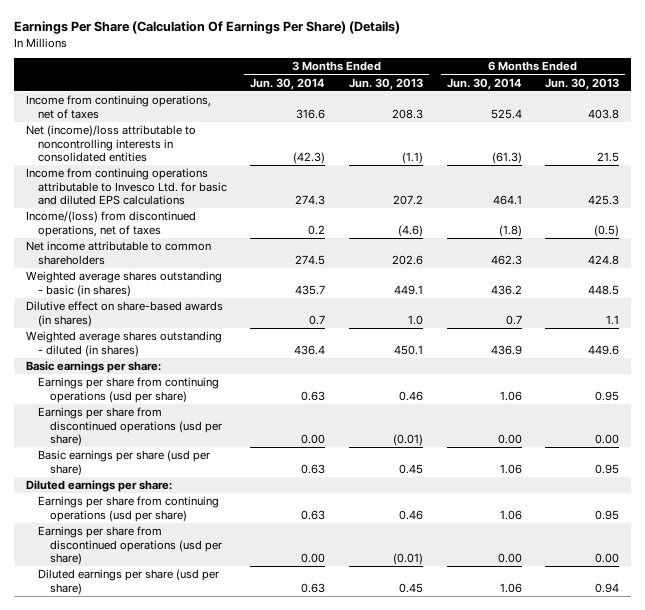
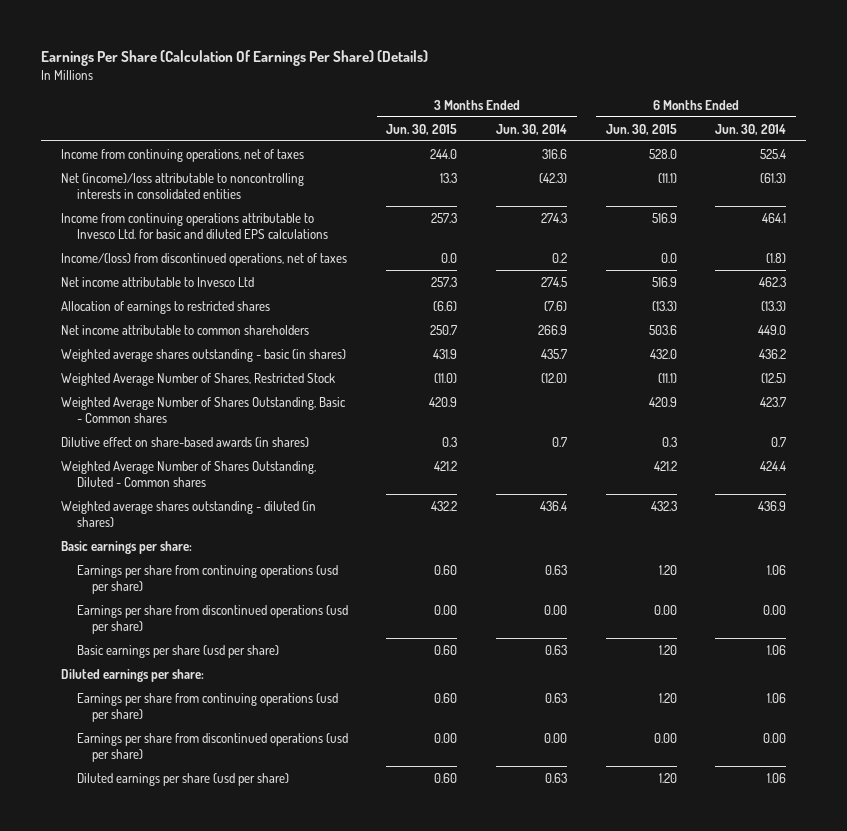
[348,77,423,90] Jun. 30, 2013 -> none
[545,77,620,90] Jun. 30, 2013 -> none
none -> [386,123,458,135] Jun. 30, 2015
none -> [605,123,677,135] Jun. 30, 2015
none -> [60,276,254,287] Net income attributable to Invesco Ltd
none -> [60,300,270,314] Allocation of earnings to restricted shares
[295,254,326,265] 274.5 -> [537,324,567,335] 266.9
[490,254,522,265] 462.3 -> [758,324,787,335] 449.0
none -> [60,372,335,386] Weighted Average Number of Shares, Restricted Stock
none -> [60,396,346,424] Weighted Average Number of Shares Outstanding, Basic - Common shares
none -> [60,460,316,488] Weighted Average Number of Shares Outstanding, Diluted - Common shares

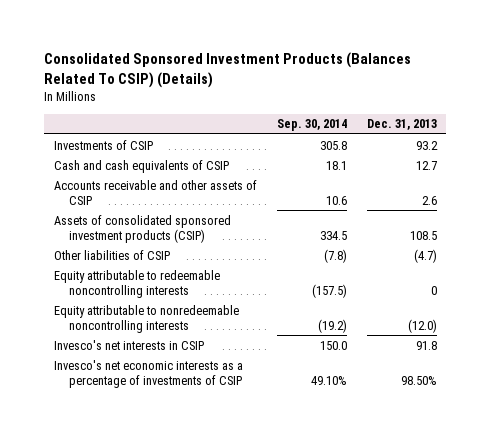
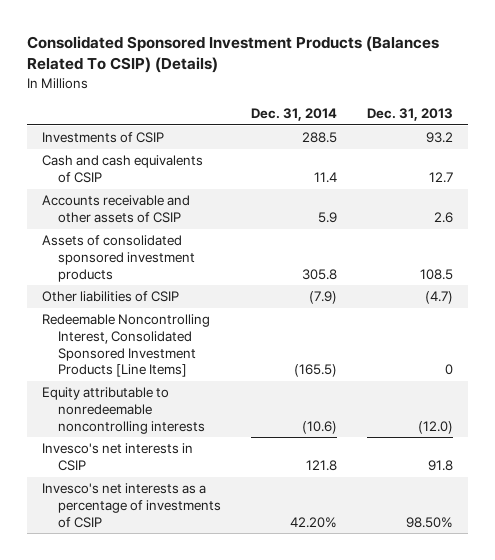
[276,119,347,132] Sep. 30, 2014 -> none
none -> [250,107,337,121] Dec. 31, 2014
[54,214,232,243] Assets of consolidated sponsored investment products (CSIP) -> [41,235,195,282] Assets of consolidated sponsored investment products
[54,269,221,298] Equity attributable to redeemable noncontrolling interests -> [41,314,210,378] Redeemable Noncontrolling Interest, Consolidated Sponsored Investment Products [Line Items]
[54,359,244,388] Invesco's net economic interests as a percentage of investments of CSIP -> [41,483,221,528] Invesco's net interests as a percentage of investments of CSIP

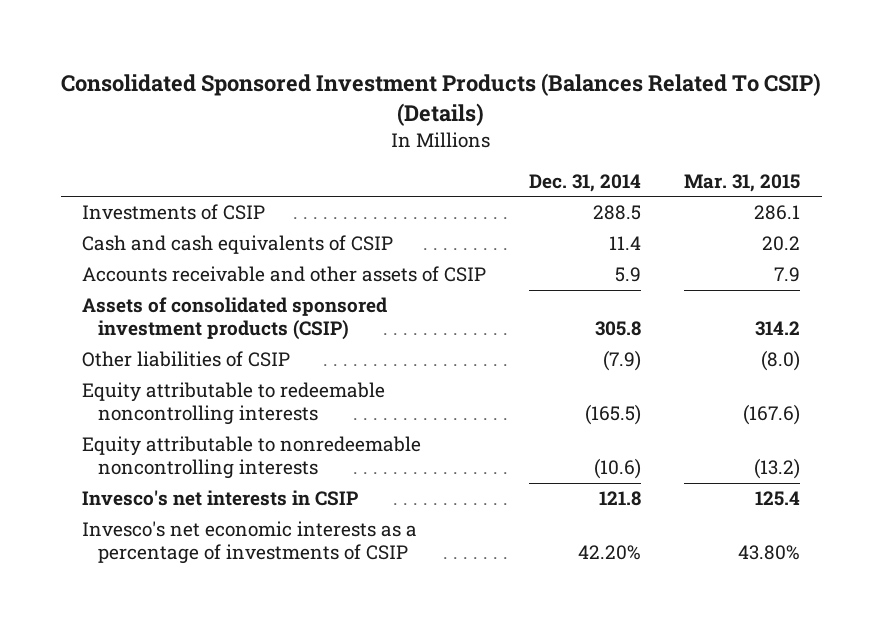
[367,107,454,121] Dec. 31, 2013 -> none
none -> [684,173,801,192] Mar. 31, 2015
[41,235,195,282] Assets of consolidated sponsored investment products -> [82,297,388,341] Assets of consolidated sponsored investment products (CSIP)
[41,314,210,378] Redeemable Noncontrolling Interest, Consolidated Sponsored Investment Products [Line Items] -> [82,382,386,426] Equity attributable to redeemable noncontrolling interests
[41,483,221,528] Invesco's net interests as a percentage of investments of CSIP -> [82,521,418,565] Invesco's net economic interests as a percentage of investments of CSIP

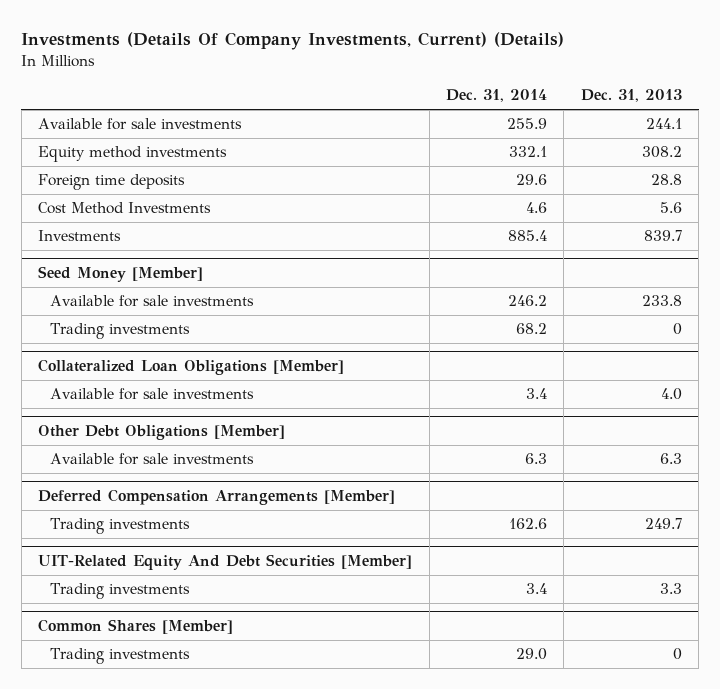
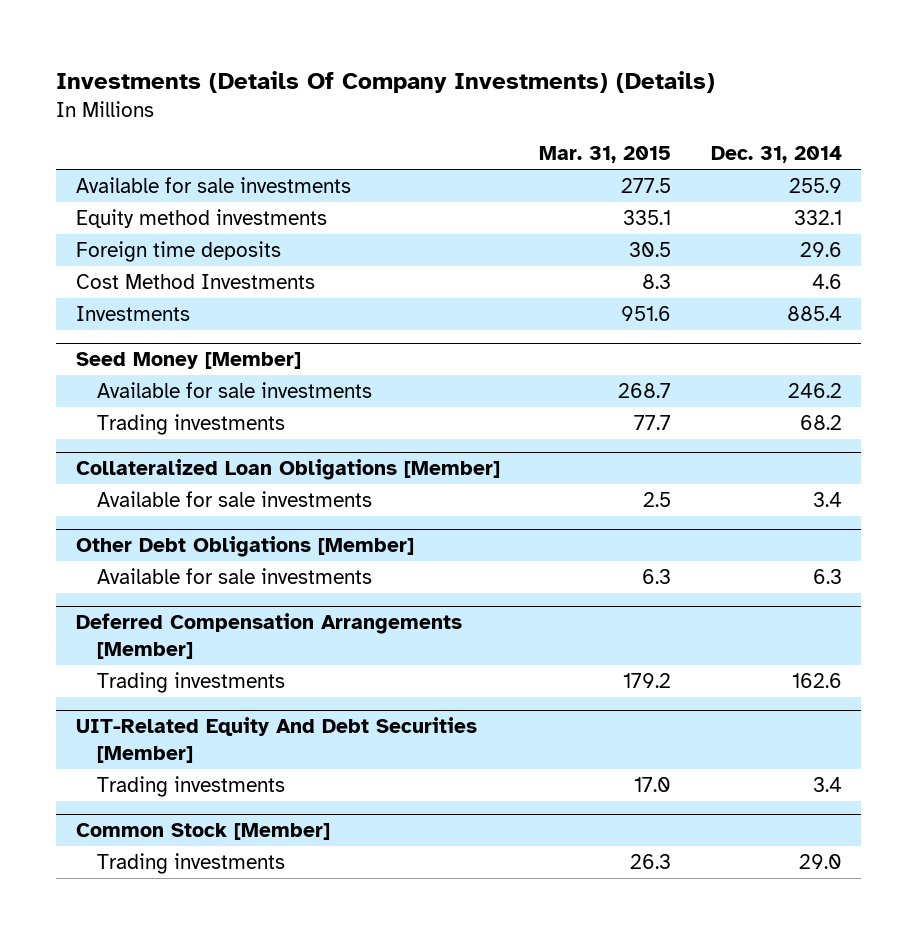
[21,32,565,51] Investments (Details Of Company Investments, Current) (Details) -> [56,70,716,93] Investments (Details Of Company Investments) (Details)
[580,89,682,103] Dec. 31, 2013 -> none
none -> [539,146,672,164] Mar. 31, 2015
[38,619,234,635] Common Shares [Member] -> [76,823,331,841] Common Stock [Member]

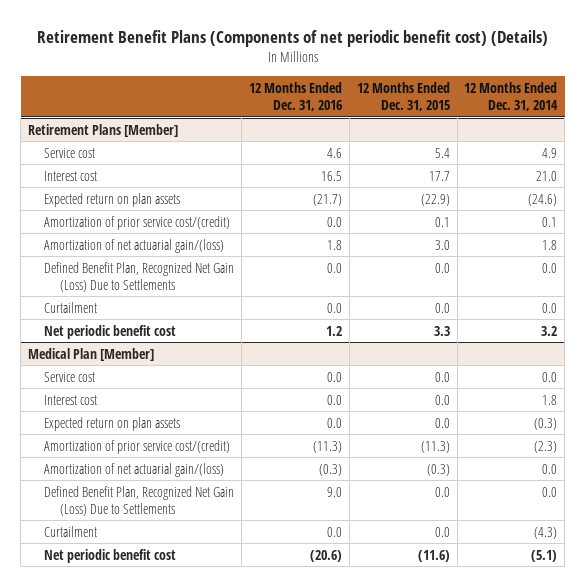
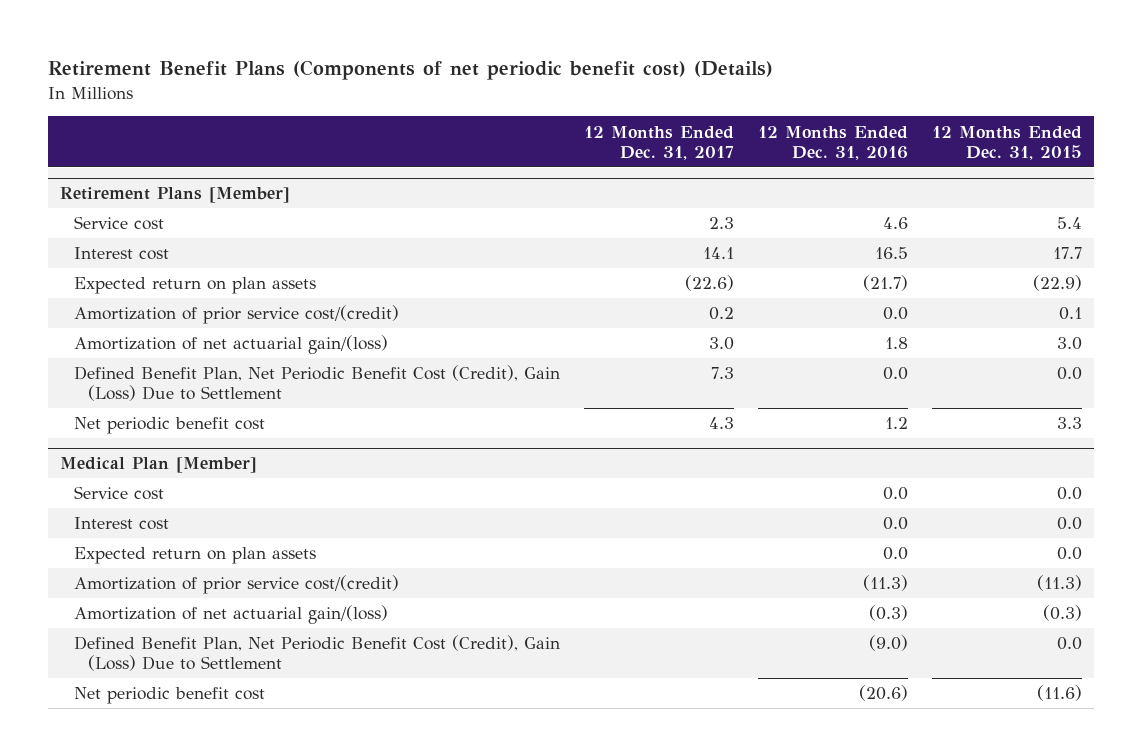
[464,82,559,112] 12 Months Ended Dec. 31, 2014 -> none
none -> [584,125,735,160] 12 Months Ended Dec. 31, 2017
[44,301,98,313] Curtailment -> none
[44,261,235,292] Defined Benefit Plan, Recognized Net Gain (Loss) Due to Settlements -> [74,365,561,402] Defined Benefit Plan, Net Periodic Benefit Cost (Credit), Gain (Loss) Due to Settlement
[44,525,98,537] Curtailment -> none
[44,485,235,516] Defined Benefit Plan, Recognized Net Gain (Loss) Due to Settlements -> [74,635,561,672] Defined Benefit Plan, Net Periodic Benefit Cost (Credit), Gain (Loss) Due to Settlement
[327,486,343,497] 9.0 -> [868,635,908,652] (9.0)

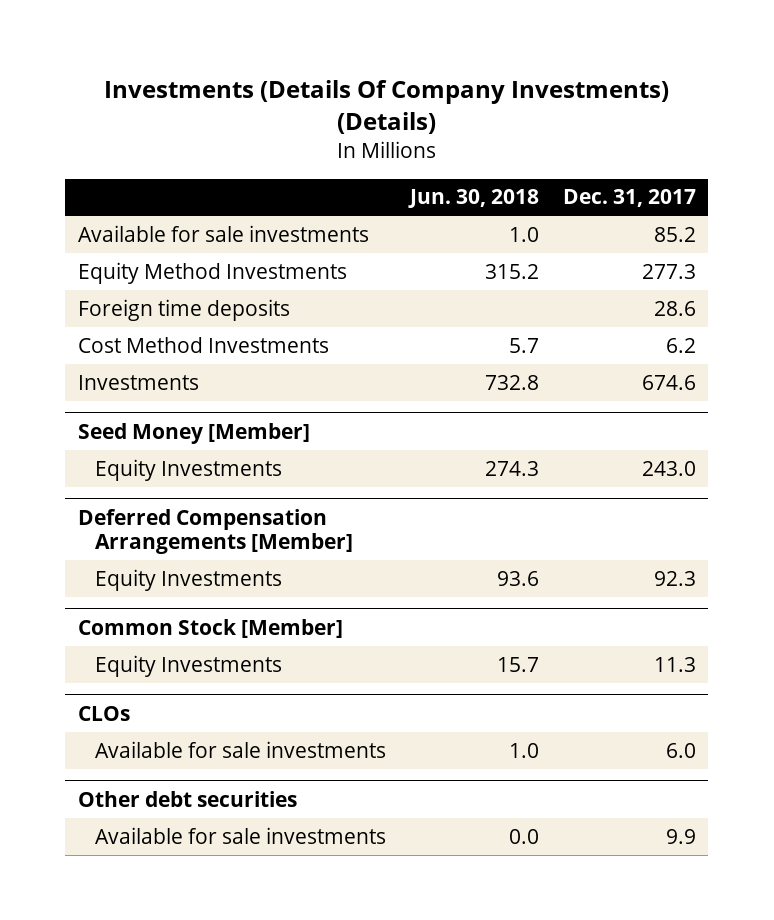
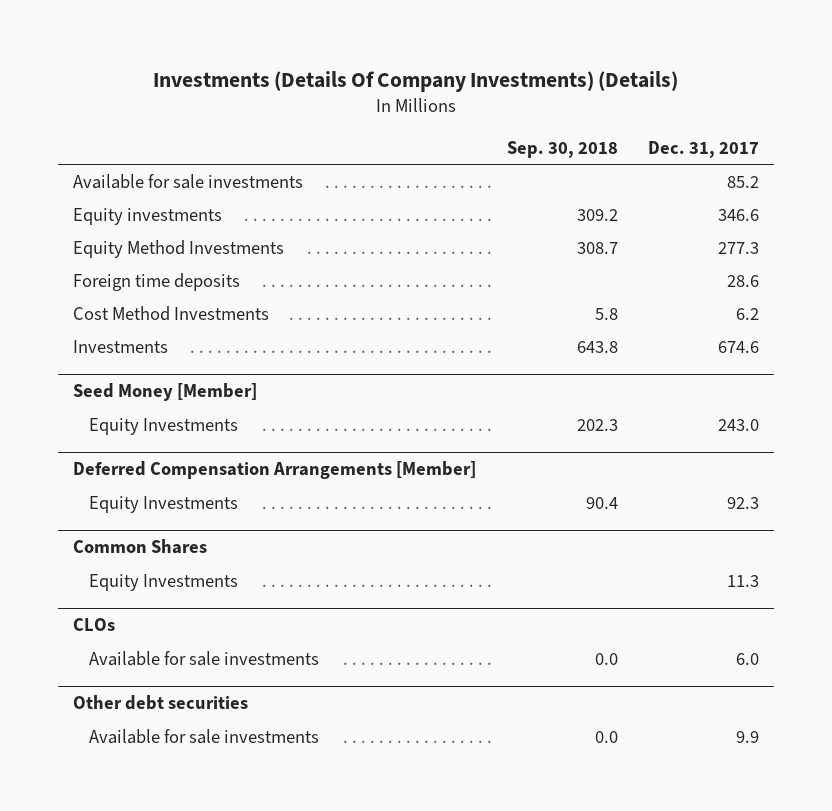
[407,189,539,209] Jun. 30, 2018 -> none
none -> [506,140,618,158] Sep. 30, 2018
none -> [73,207,223,225] Equity investments
[77,618,343,638] Common Stock [Member] -> [73,539,208,555] Common Shares

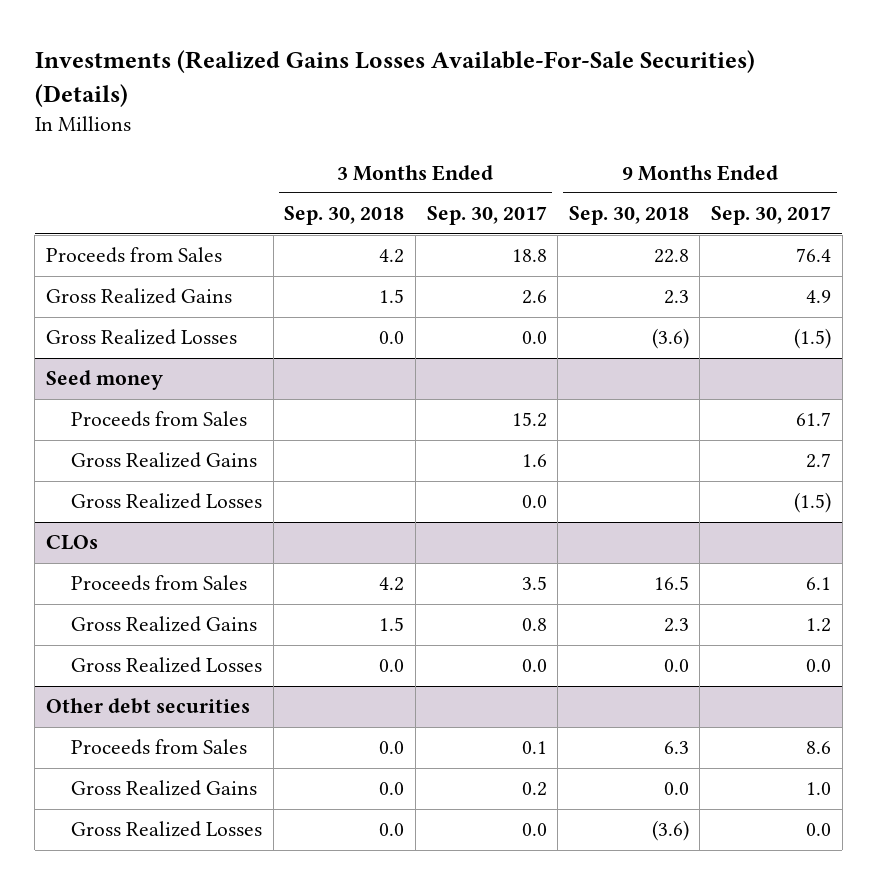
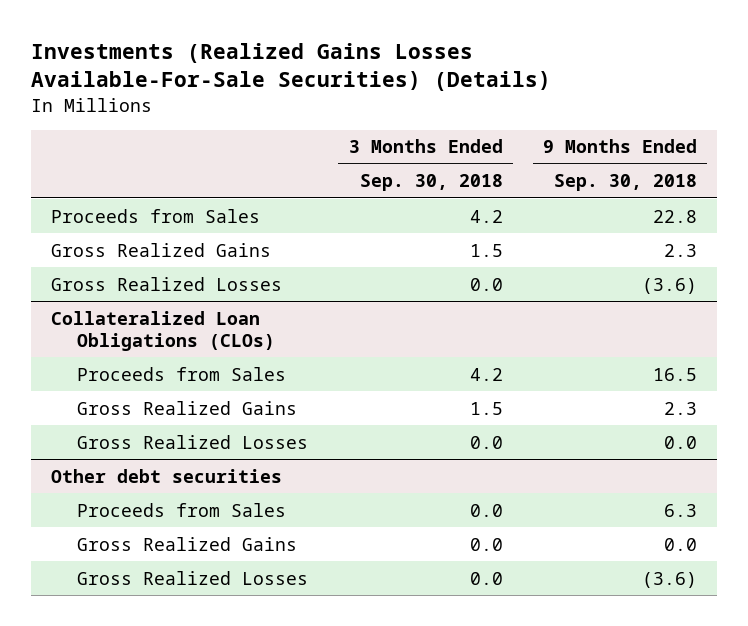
[426,206,547,226] Sep. 30, 2017 -> none
[711,206,832,226] Sep. 30, 2017 -> none
[45,370,163,391] Seed money -> none
[70,411,247,428] Proceeds from Sales -> none
[70,452,257,469] Gross Realized Gains -> none
[70,493,262,510] Gross Realized Losses -> none
[45,535,98,551] CLOs -> [50,310,276,351] Collateralized Loan Obligations (CLOs)

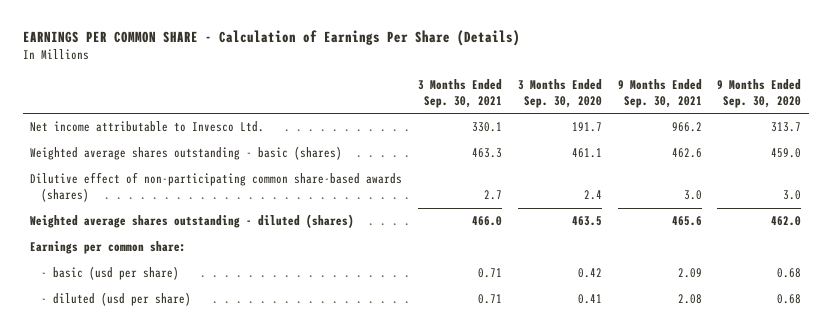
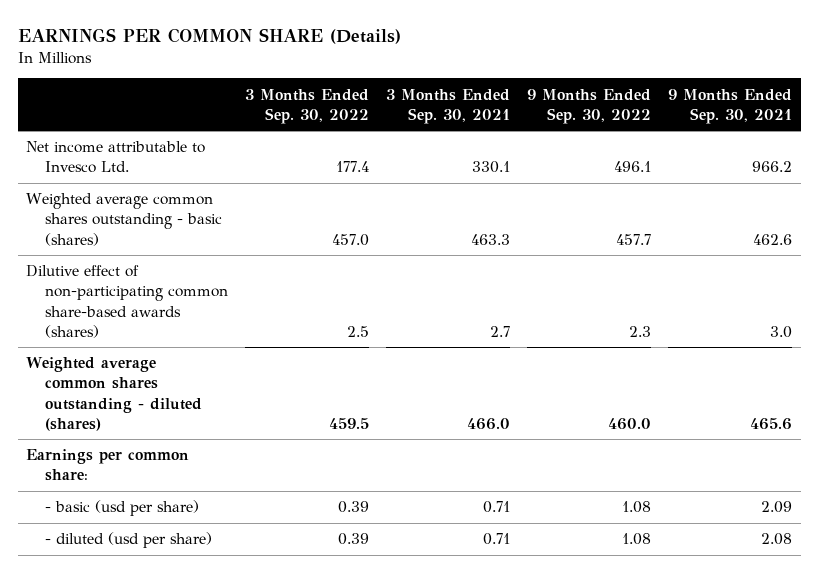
[22,30,520,47] EARNINGS PER COMMON SHARE - Calculation of Earnings Per Share (Details) -> [17,27,401,44] EARNINGS PER COMMON SHARE (Details)
[517,79,602,109] 3 Months Ended Sep. 30, 2020 -> none
[717,79,802,109] 9 Months Ended Sep. 30, 2020 -> none
none -> [245,88,370,124] 3 Months Ended Sep. 30, 2022
none -> [527,88,652,124] 9 Months Ended Sep. 30, 2022
[30,146,343,161] Weighted average shares outstanding - basic (shares) -> [26,193,223,246] Weighted average common shares outstanding - basic (shares)
[30,214,355,229] Weighted average shares outstanding - diluted (shares) -> [26,357,203,431] Weighted average common shares outstanding - diluted (shares)

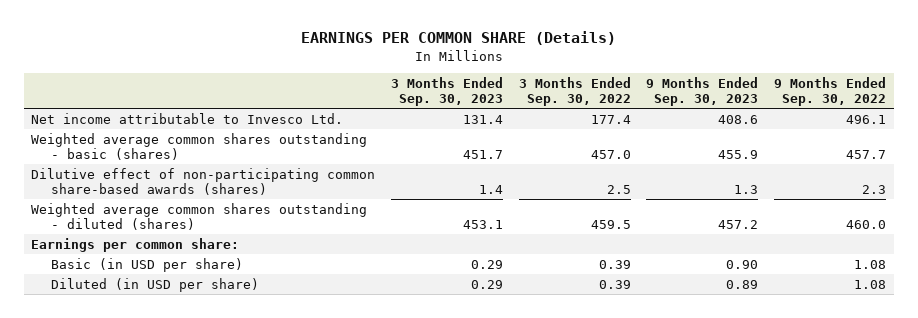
[386,88,511,124] 3 Months Ended Sep. 30, 2021 -> none
[668,88,793,124] 9 Months Ended Sep. 30, 2021 -> none
none -> [391,76,504,106] 3 Months Ended Sep. 30, 2023
none -> [646,76,759,106] 9 Months Ended Sep. 30, 2023
[45,500,200,517] - basic (usd per share) -> [50,257,243,272] Basic (in USD per share)
[45,532,213,549] - diluted (usd per share) -> [50,277,259,292] Diluted (in USD per share)

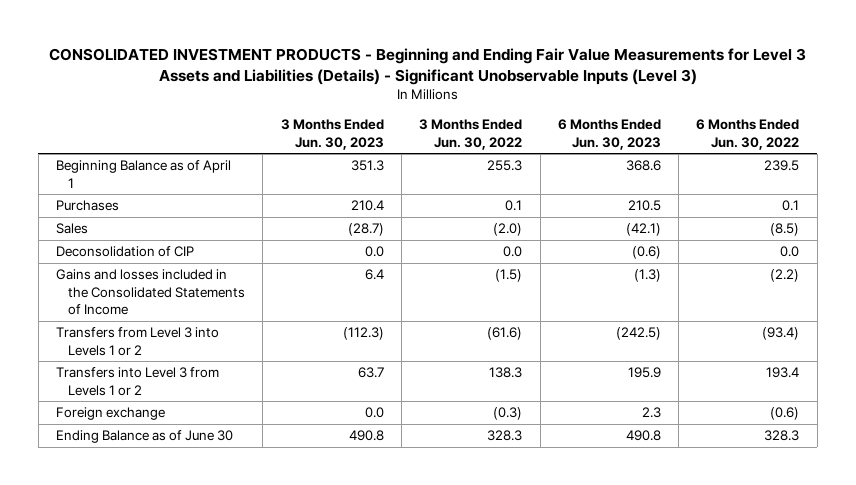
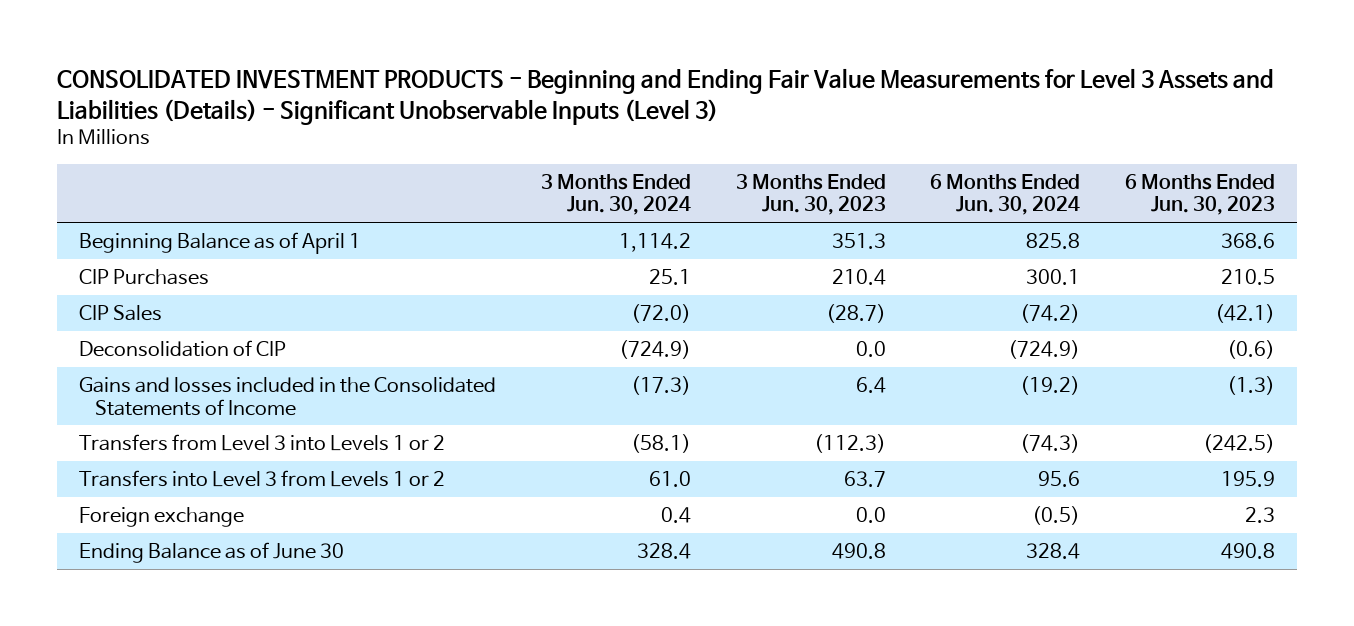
[419,118,523,150] 3 Months Ended Jun. 30, 2022 -> none
[696,118,800,150] 6 Months Ended Jun. 30, 2022 -> none
none -> [541,173,692,216] 3 Months Ended Jun. 30, 2024
none -> [930,173,1081,216] 6 Months Ended Jun. 30, 2024
[56,200,120,212] Purchases -> [79,268,210,285] CIP Purchases
[56,223,89,235] Sales -> [79,304,163,321] CIP Sales

